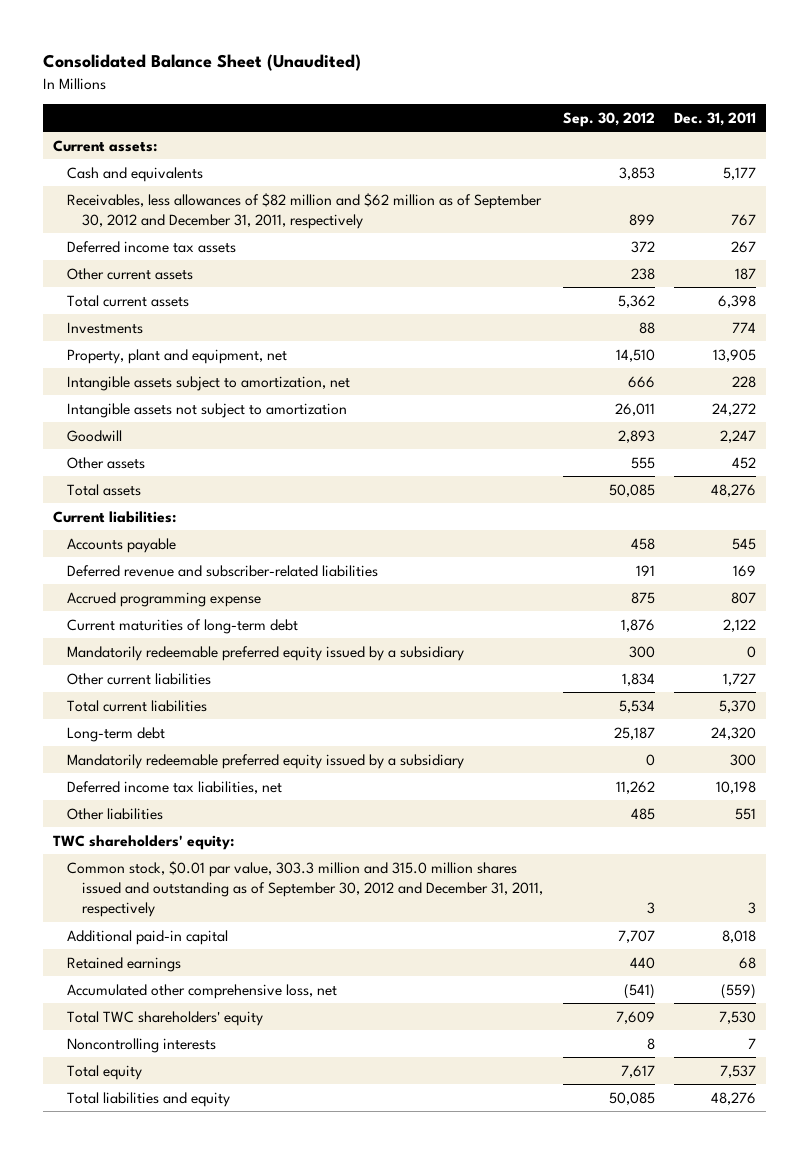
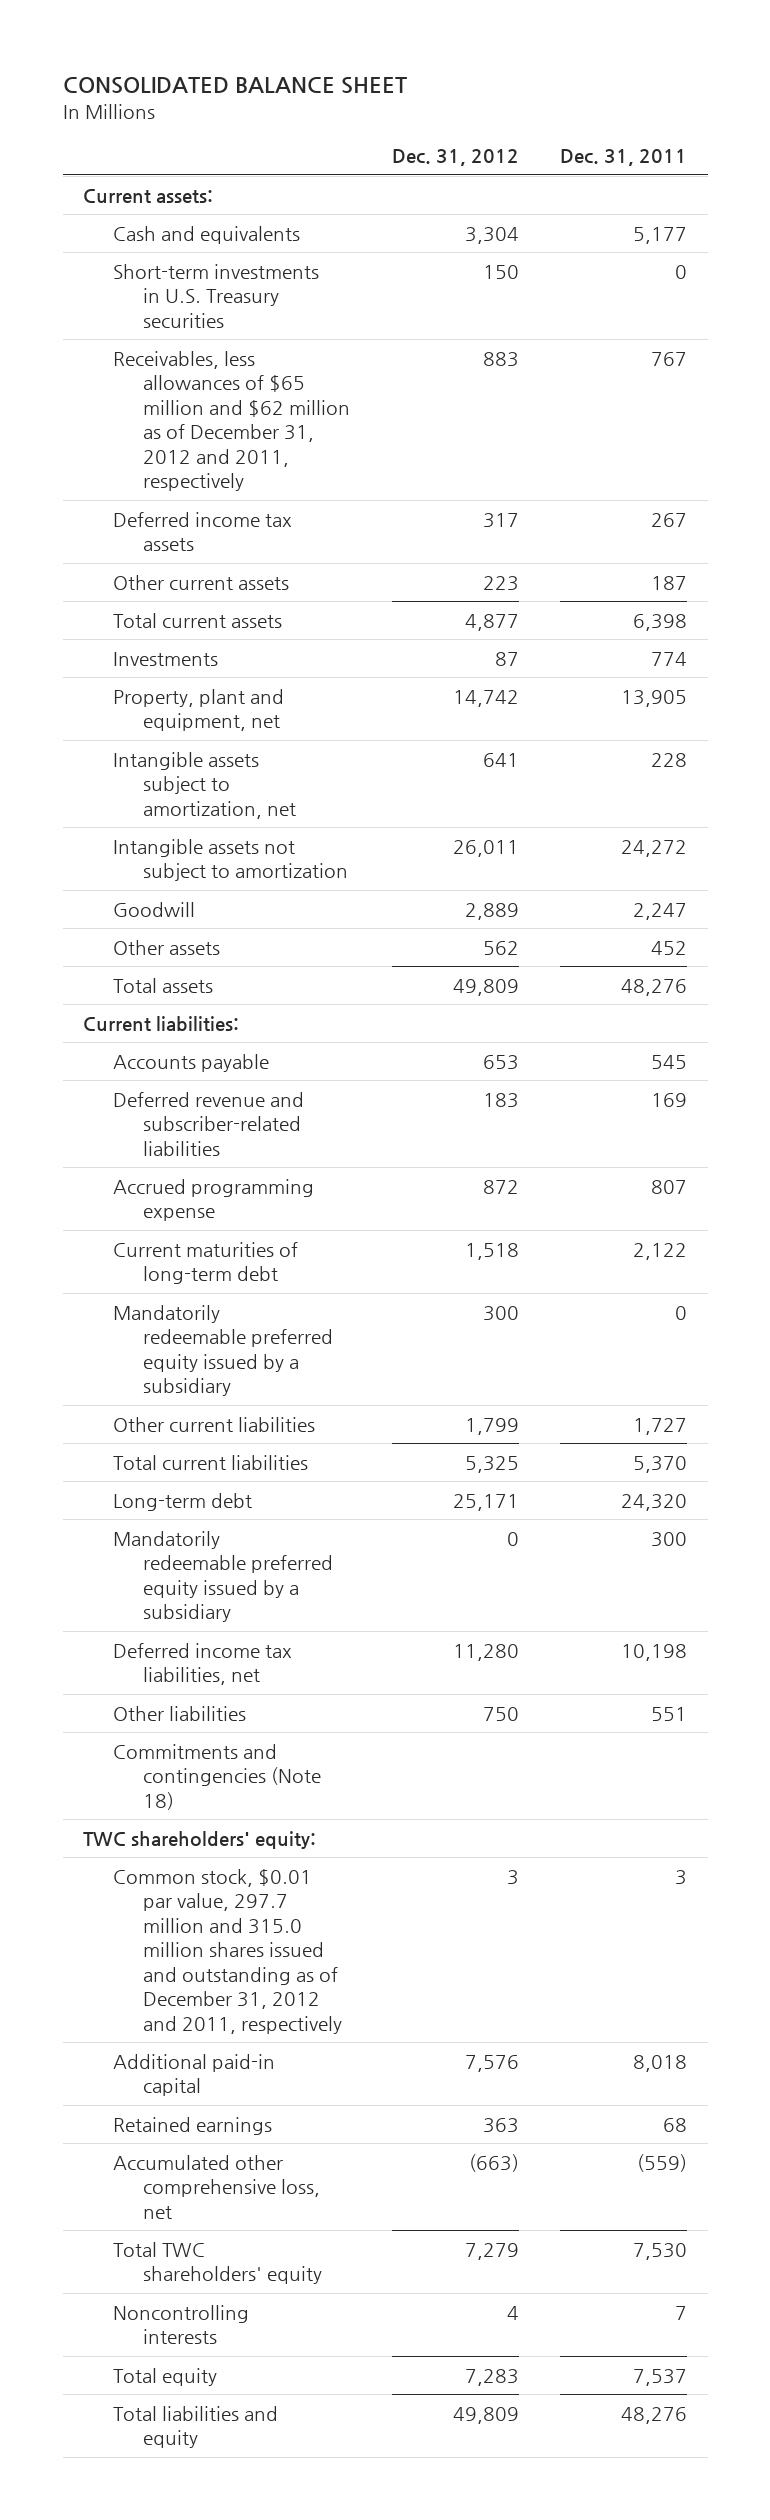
[42,54,361,72] Consolidated Balance Sheet (Unaudited) -> [62,77,407,95] CONSOLIDATED BALANCE SHEET
[562,111,655,127] Sep. 30, 2012 -> none
none -> [391,149,519,167] Dec. 31, 2012
none -> [113,263,320,328] Short-term investments in U.S. Treasury securities
[67,192,543,229] Receivables, less allowances of $82 million and $62 million as of September 30, 2012 and December 31, 2011, respectively -> [113,350,351,492] Receivables, less allowances of $65 million and $62 million as of December 31, 2012 and 2011, respectively
none -> [113,1743,322,1810] Commitments and contingencies (Note 18)
[67,860,543,918] Common stock, $0.01 par value, 303.3 million and 315.0 million shares issued and outstanding as of September 30, 2012 and December 31, 2011, respectively -> [113,1868,343,2034] Common stock, $0.01 par value, 297.7 million and 315.0 million shares issued and outstanding as of December 31, 2012 and 2011, respectively

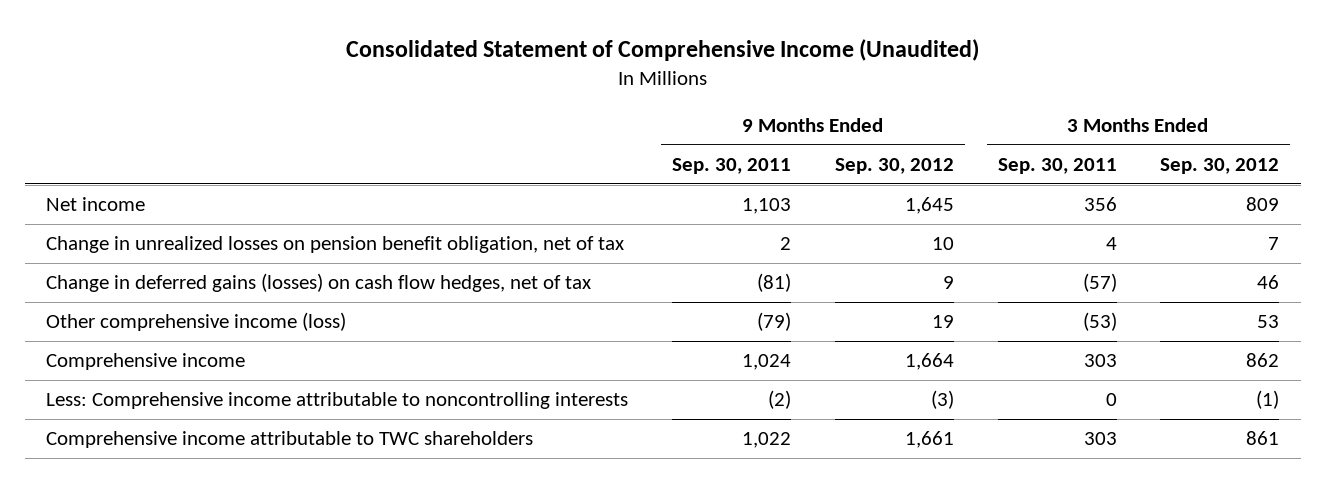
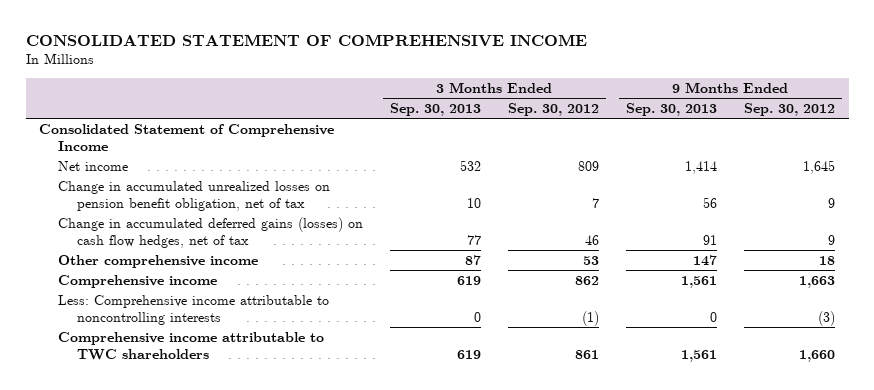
[345,38,979,61] Consolidated Statement of Comprehensive Income (Unaudited) -> [25,34,587,48] CONSOLIDATED STATEMENT OF COMPREHENSIVE INCOME
[672,157,792,174] Sep. 30, 2011 -> none
[997,157,1117,174] Sep. 30, 2011 -> none
none -> [389,102,481,116] Sep. 30, 2013
none -> [625,102,717,116] Sep. 30, 2013
none -> [39,123,335,151] Consolidated Statement of Comprehensive Income
[46,236,625,254] Change in unrealized losses on pension benefit obligation, net of tax -> [57,180,330,211] Change in accumulated unrealized losses on pension benefit obligation, net of tax
[931,237,954,251] 10 -> [827,197,835,208] 9
[46,273,592,293] Change in deferred gains (losses) on cash flow hedges, net of tax -> [57,216,363,248] Change in accumulated deferred gains (losses) on cash flow hedges, net of tax
[46,312,347,332] Other comprehensive income (loss) -> [57,254,258,268] Other comprehensive income
[931,315,954,329] 19 -> [818,255,835,265] 18
[904,353,954,371] 1,664 -> [798,275,835,288] 1,663
[904,431,954,449] 1,661 -> [798,349,835,362] 1,660

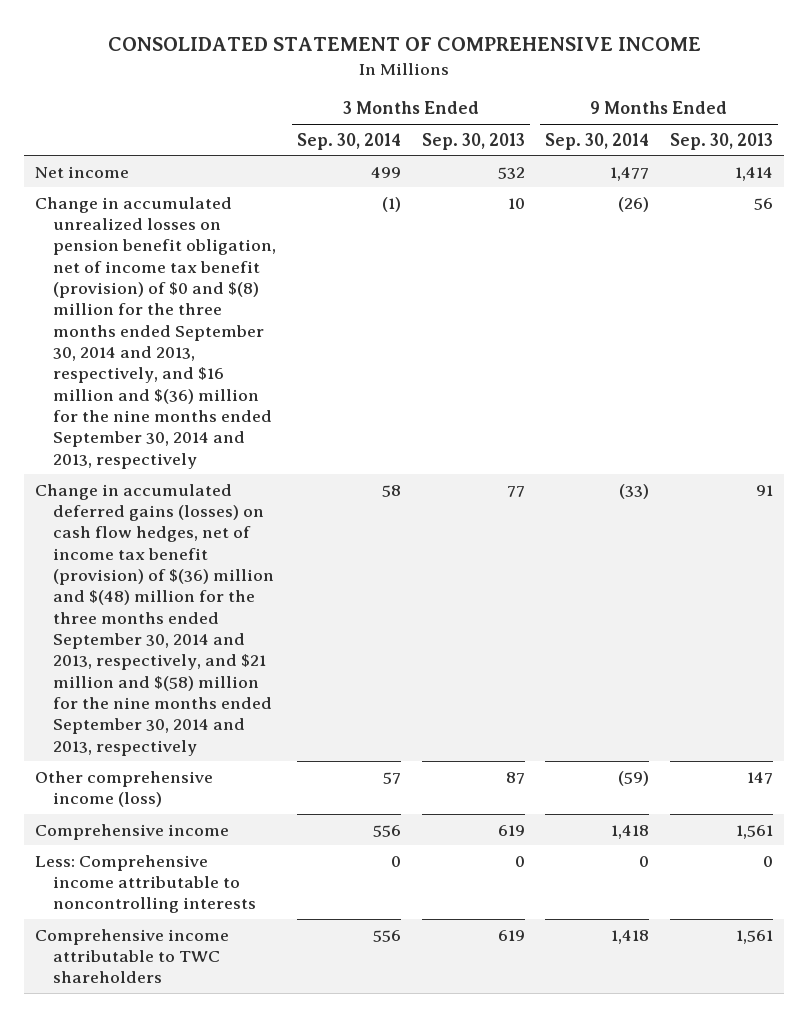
[507,102,599,116] Sep. 30, 2012 -> none
[743,102,835,116] Sep. 30, 2012 -> none
none -> [296,132,401,150] Sep. 30, 2014
none -> [545,132,650,150] Sep. 30, 2014
[39,123,335,151] Consolidated Statement of Comprehensive Income -> none
[57,180,330,211] Change in accumulated unrealized losses on pension benefit obligation, net of tax -> [34,196,277,469] Change in accumulated unrealized losses on pension benefit obligation, net of income tax benefit (provision) of $0 and $(8) million for the three months ended September 30, 2014 and 2013, respectively, and $16 million and $(36) million for the nine months ended September 30, 2014 and 2013, respectively
[57,216,363,248] Change in accumulated deferred gains (losses) on cash flow hedges, net of tax -> [34,483,275,756] Change in accumulated deferred gains (losses) on cash flow hedges, net of income tax benefit (provision) of $(36) million and $(48) million for the three months ended September 30, 2014 and 2013, respectively, and $21 million and $(58) million for the nine months ended September 30, 2014 and 2013, respectively
[57,254,258,268] Other comprehensive income -> [34,770,213,808] Other comprehensive income (loss)

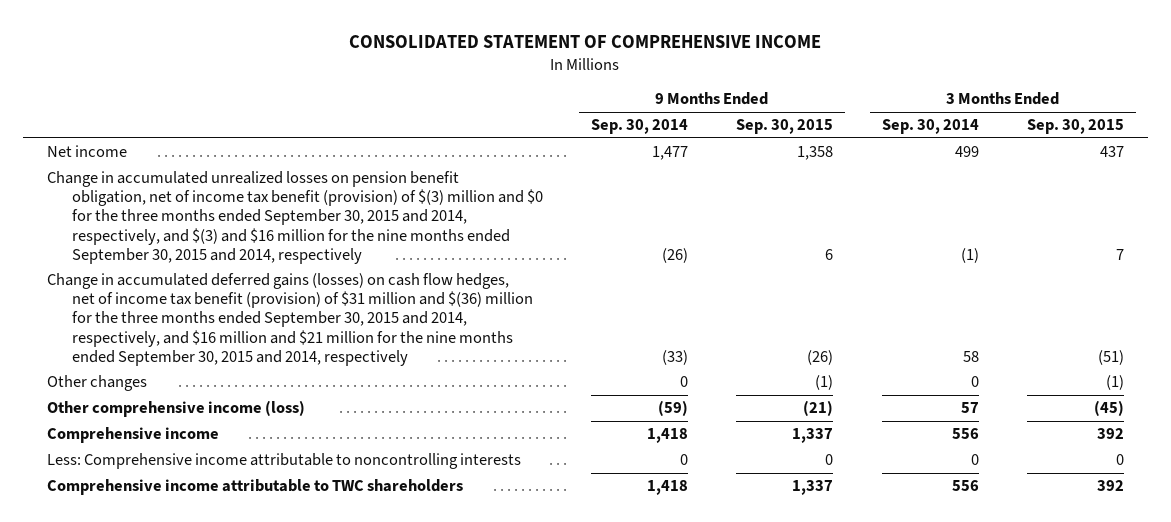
[421,132,525,150] Sep. 30, 2013 -> none
[670,132,774,150] Sep. 30, 2013 -> none
none -> [736,119,834,135] Sep. 30, 2015
none -> [1026,119,1124,135] Sep. 30, 2015
[34,196,277,469] Change in accumulated unrealized losses on pension benefit obligation, net of income tax benefit (provision) of $0 and $(8) million for the three months ended September 30, 2014 and 2013, respectively, and $16 million and $(36) million for the nine months ended September 30, 2014 and 2013, respectively -> [46,171,543,264] Change in accumulated unrealized losses on pension benefit obligation, net of income tax benefit (provision) of $(3) million and $0 for the three months ended September 30, 2015 and 2014, respectively, and $(3) and $16 million for the nine months ended September 30, 2015 and 2014, respectively
[34,483,275,756] Change in accumulated deferred gains (losses) on cash flow hedges, net of income tax benefit (provision) of $(36) million and $(48) million for the three months ended September 30, 2014 and 2013, respectively, and $21 million and $(58) million for the nine months ended September 30, 2014 and 2013, respectively -> [46,273,533,366] Change in accumulated deferred gains (losses) on cash flow hedges, net of income tax benefit (provision) of $31 million and $(36) million for the three months ended September 30, 2015 and 2014, respectively, and $16 million and $21 million for the nine months ended September 30, 2015 and 2014, respectively
none -> [46,375,147,392] Other changes

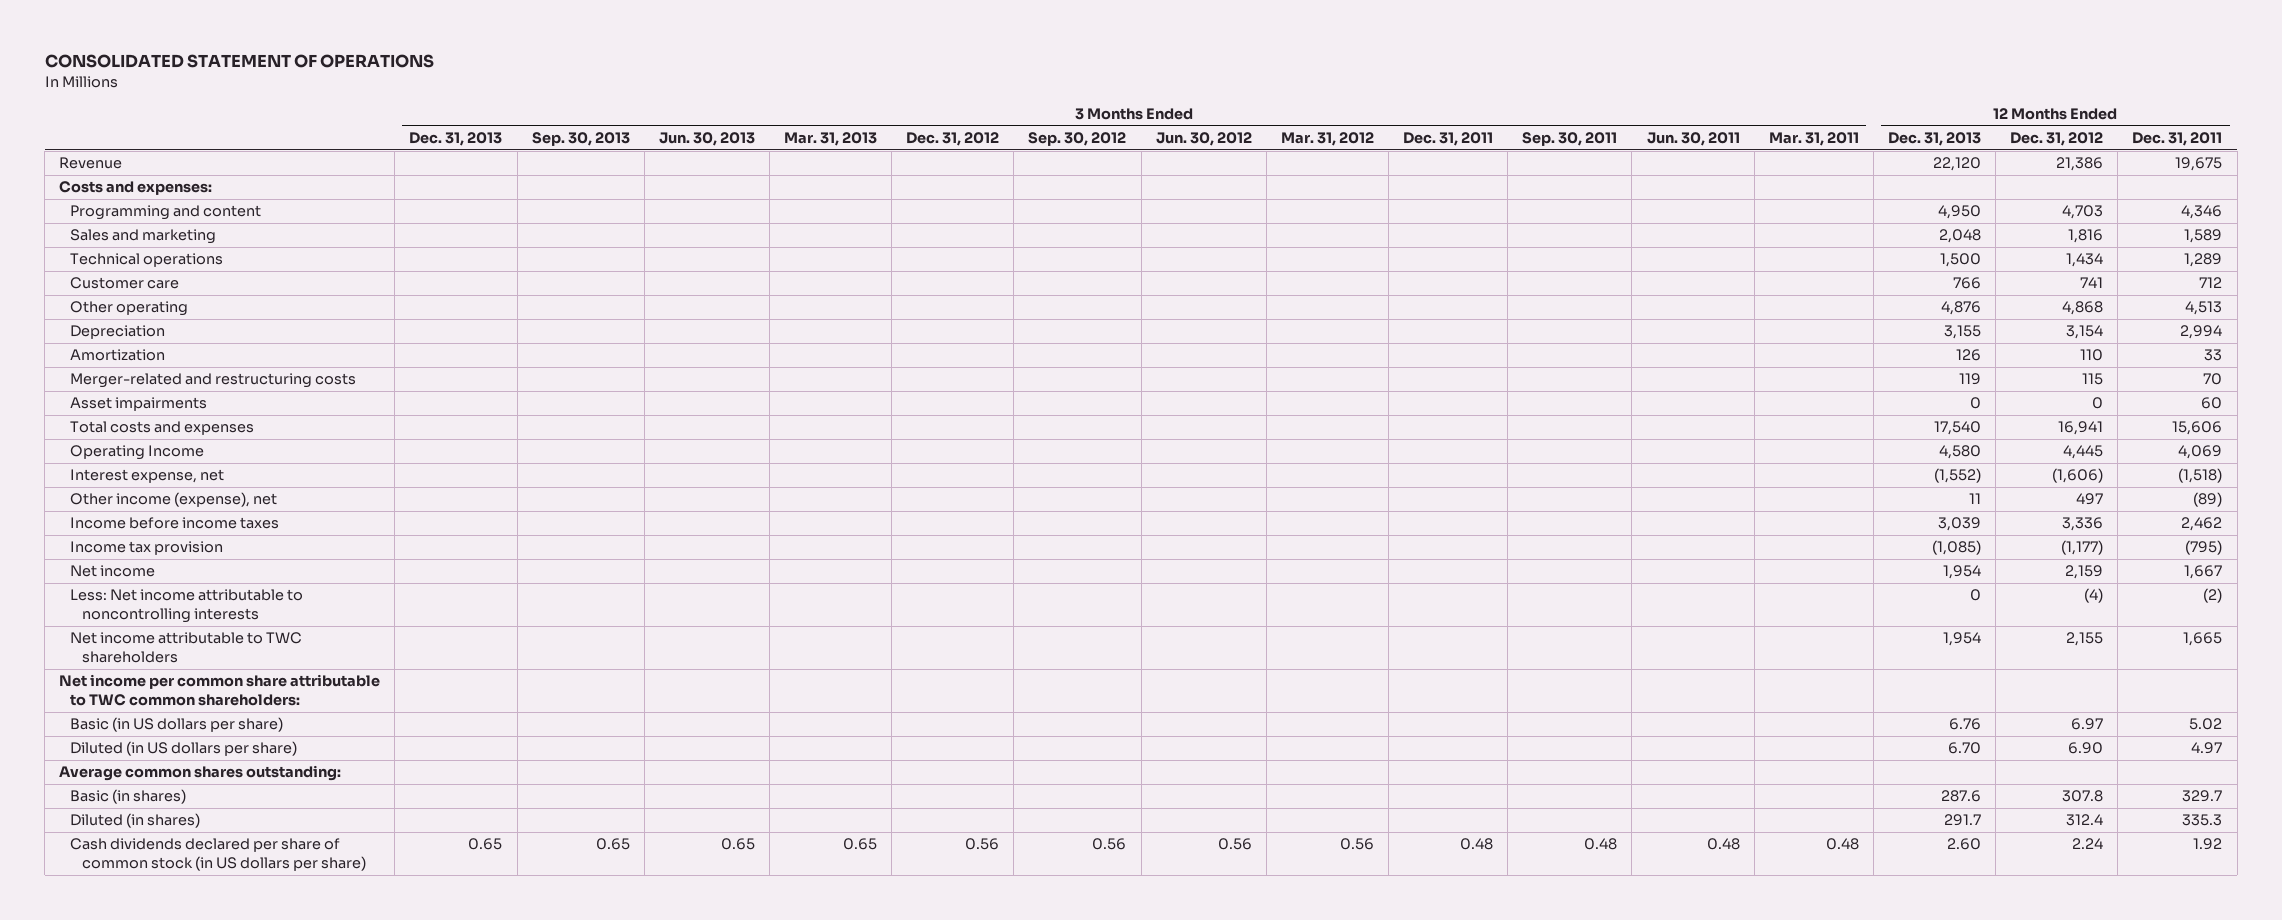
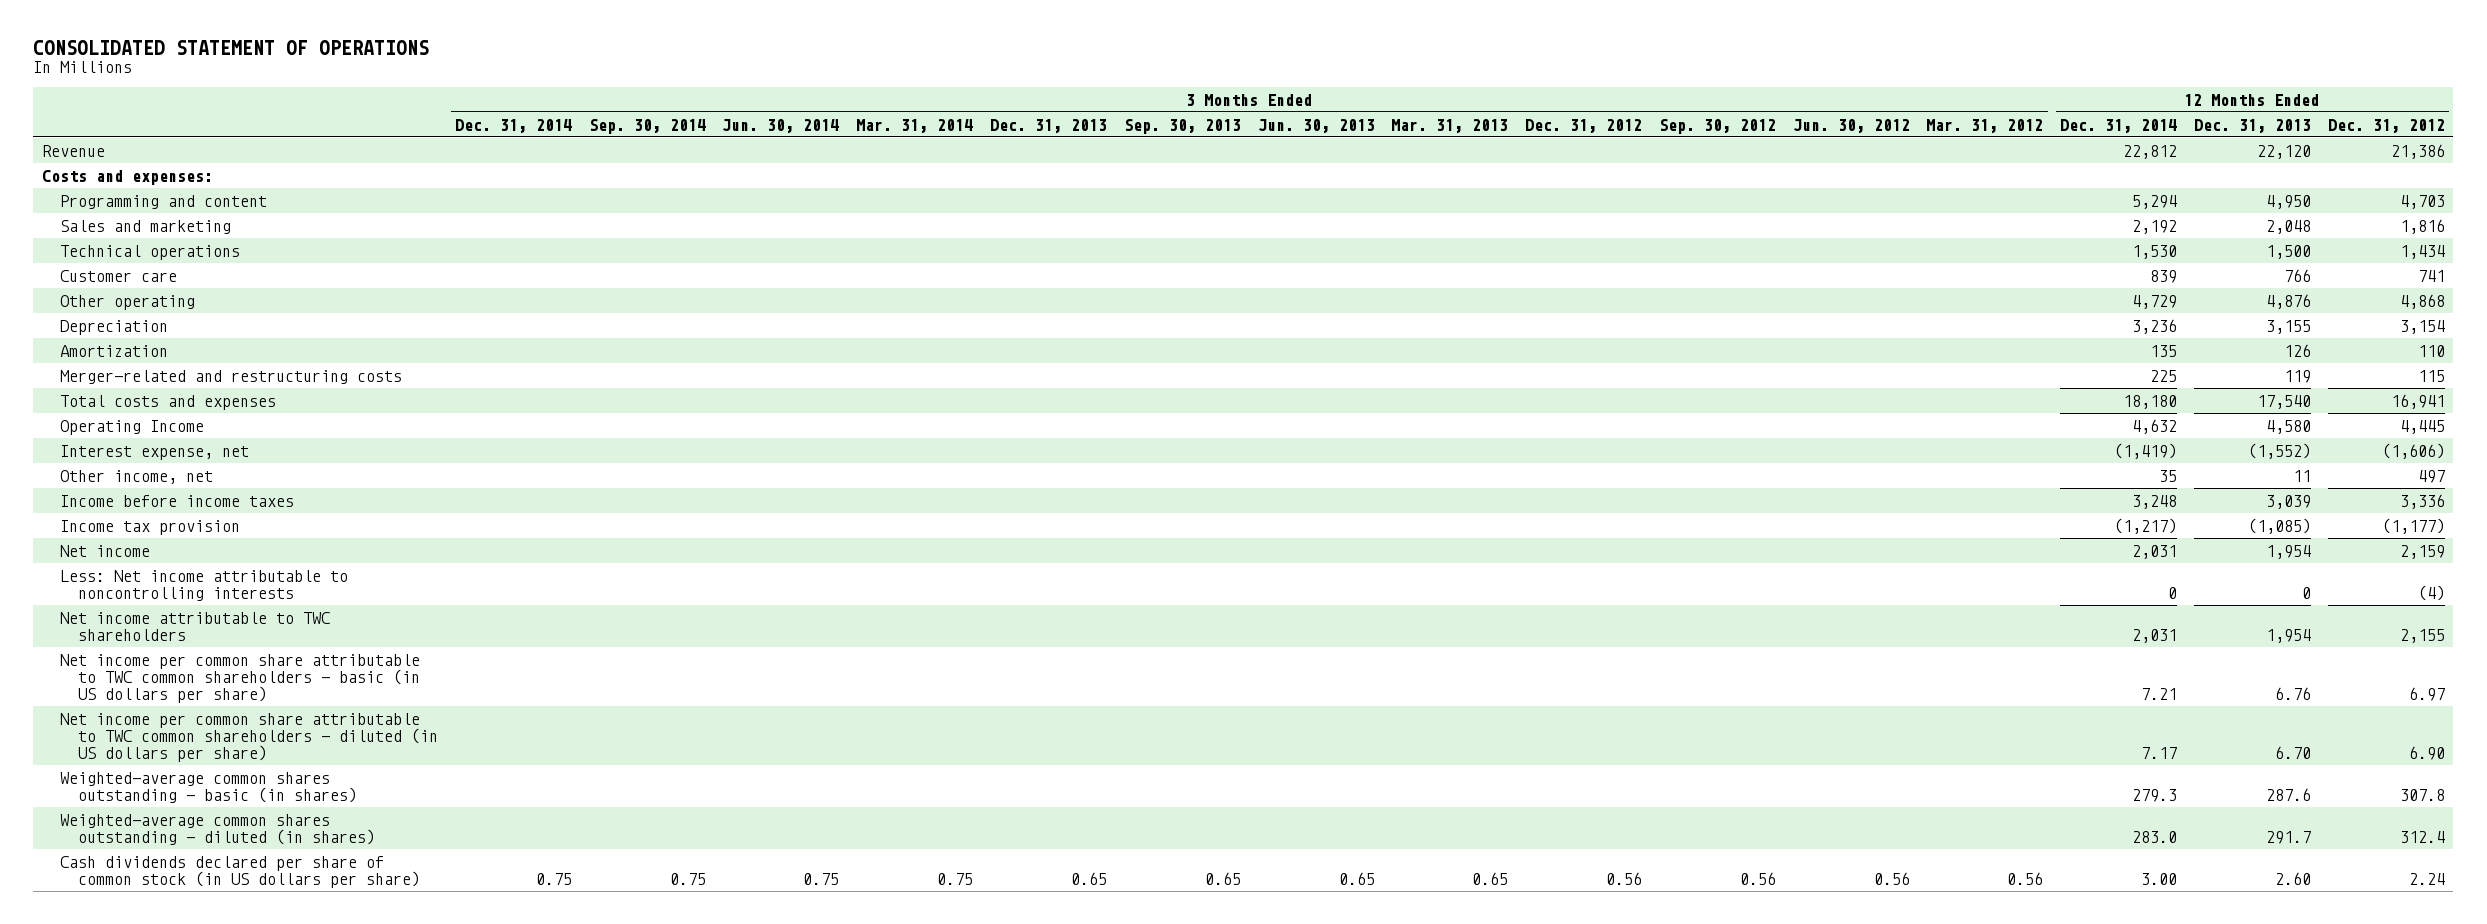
[1403,131,1494,146] Dec. 31, 2011 -> none
[1522,131,1618,146] Sep. 30, 2011 -> none
[1646,131,1740,146] Jun. 30, 2011 -> none
[1768,131,1859,146] Mar. 31, 2011 -> none
[2132,131,2223,146] Dec. 31, 2011 -> none
none -> [454,118,572,133] Dec. 31, 2014
none -> [588,118,706,134] Sep. 30, 2014
none -> [722,118,840,133] Jun. 30, 2014
none -> [856,118,974,133] Mar. 31, 2014
none -> [2060,118,2178,133] Dec. 31, 2014
[70,397,208,412] Asset impairments -> none
[70,492,278,508] Other income (expense), net -> [59,469,213,484] Other income, net
[59,674,381,706] Net income per common share attributable to TWC common shareholders: -> none
[59,765,342,782] Average common shares outstanding: -> none
[70,717,284,733] Basic (in US dollars per share) -> [59,653,421,704] Net income per common share attributable to TWC common shareholders - basic (in US dollars per share)
[70,741,298,757] Diluted (in US dollars per share) -> [59,712,439,763] Net income per common share attributable to TWC common shareholders - diluted (in US dollars per share)
[70,789,187,805] Basic (in shares) -> [59,771,358,803] Weighted-average common shares outstanding - basic (in shares)
[70,813,201,829] Diluted (in shares) -> [59,813,376,845] Weighted-average common shares outstanding - diluted (in shares)

